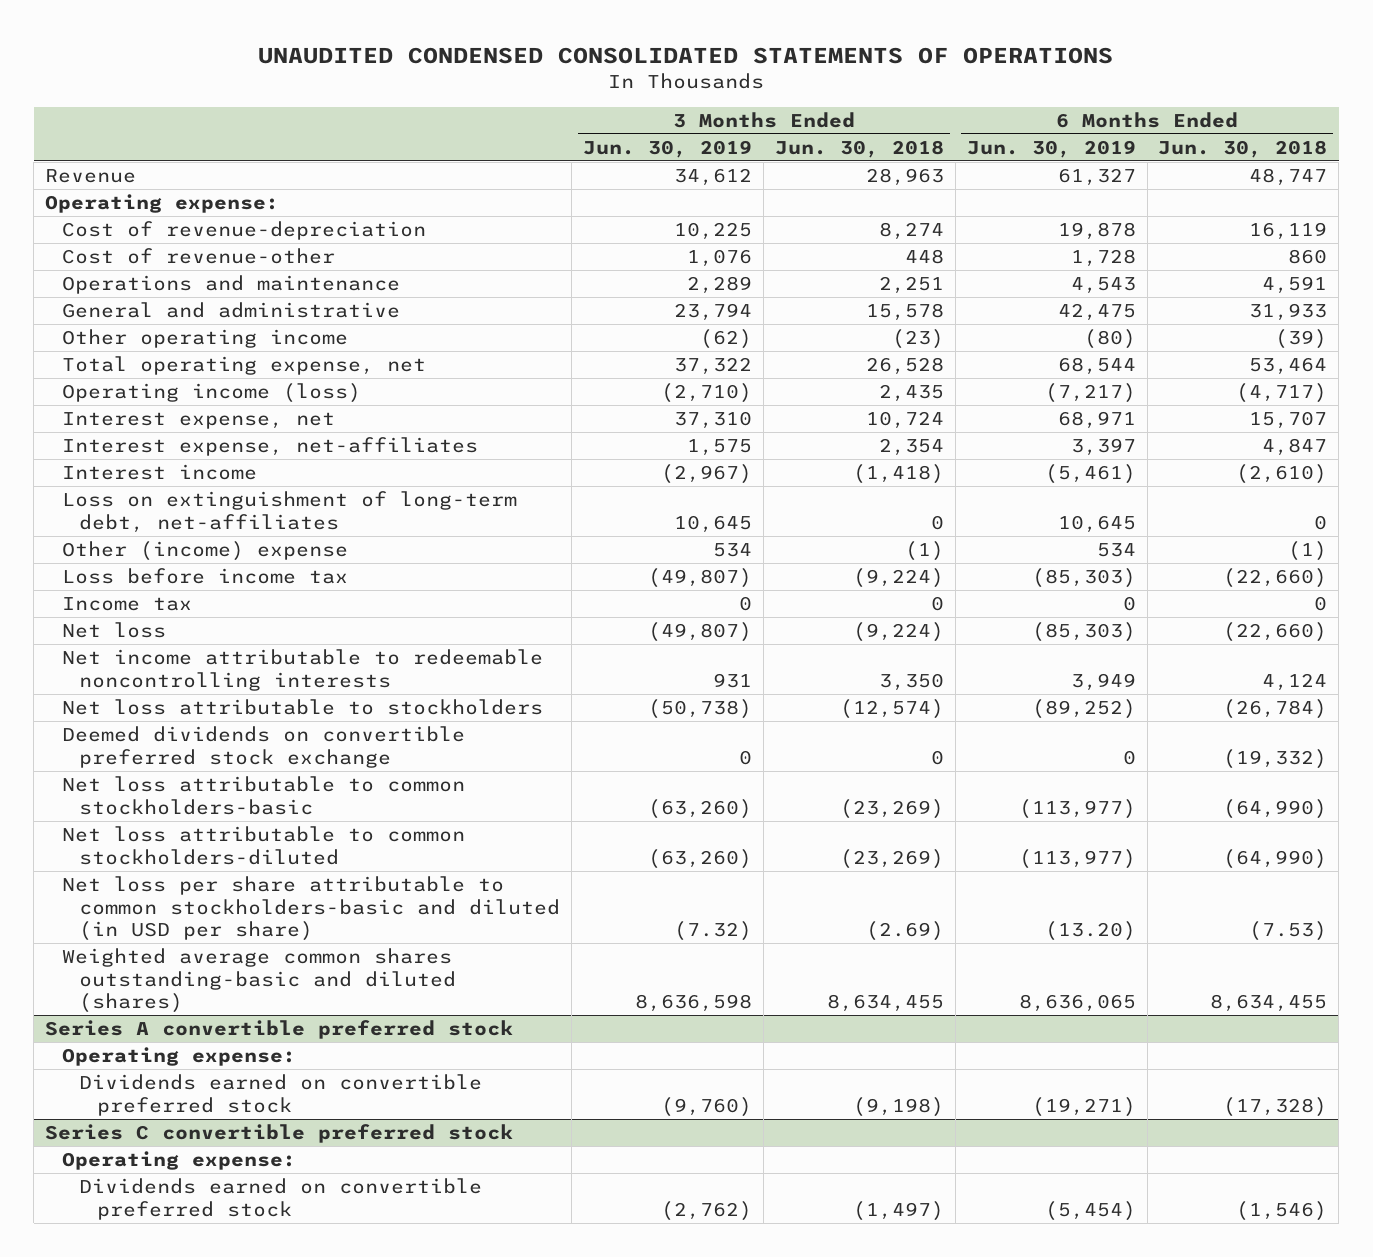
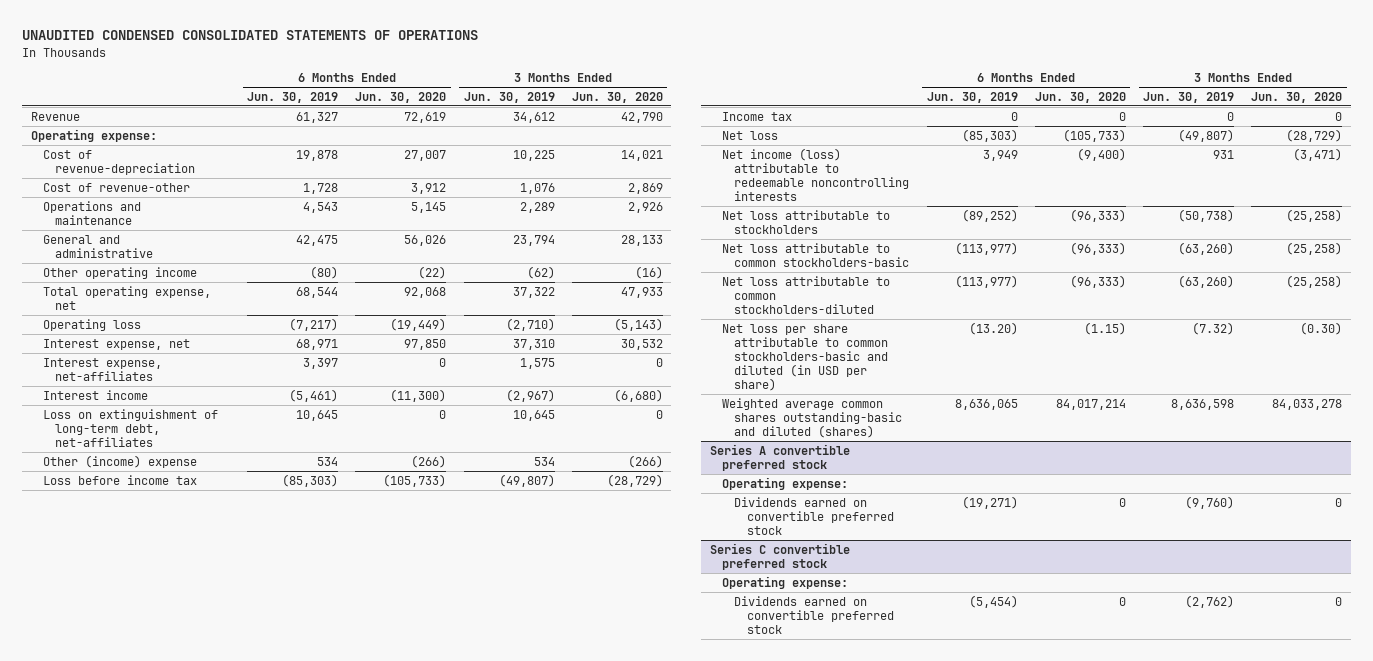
[774,139,944,158] Jun. 30, 2018 -> none
[1158,139,1328,158] Jun. 30, 2018 -> none
none -> [355,91,447,103] Jun. 30, 2020
none -> [571,91,663,103] Jun. 30, 2020
[62,383,362,404] Operating income (loss) -> [42,318,141,331] Operating loss
[62,649,544,691] Net income attributable to redeemable noncontrolling interests -> [722,147,910,202] Net income (loss) attributable to redeemable noncontrolling interests
[62,726,466,768] Deemed dividends on convertible preferred stock exchange -> none

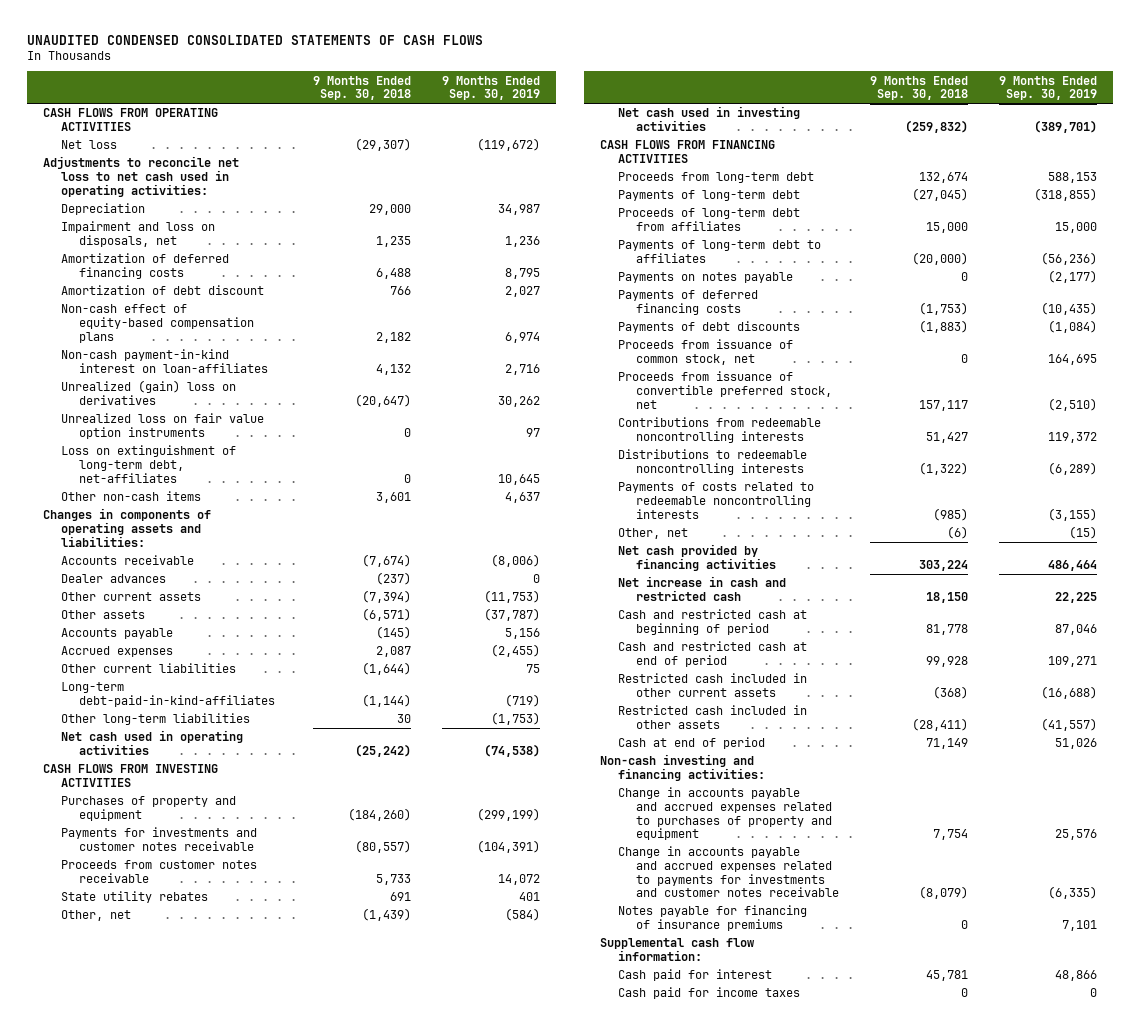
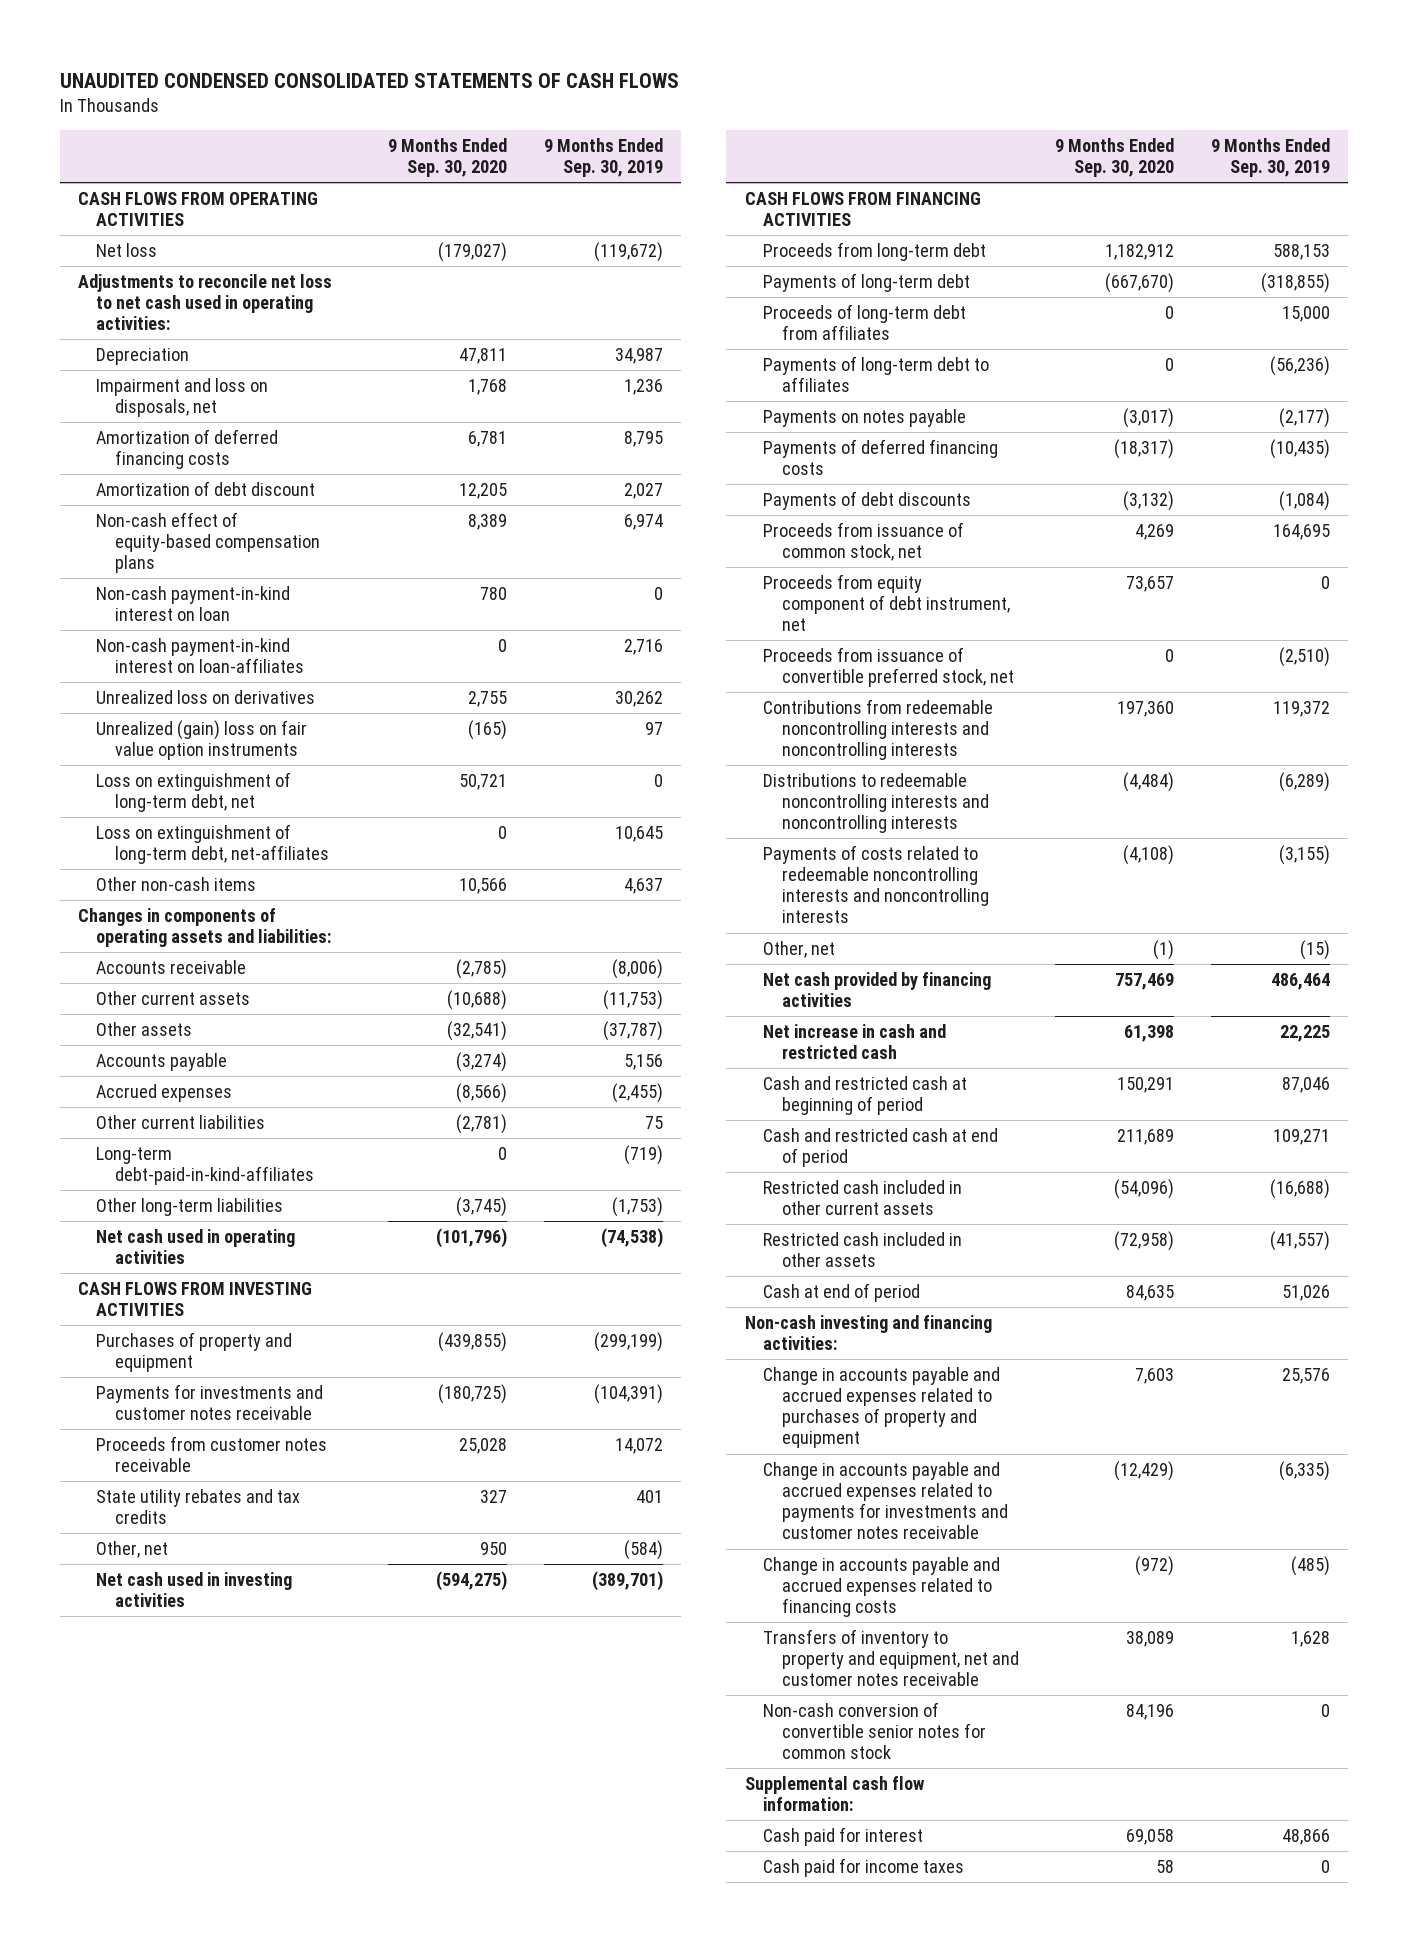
[312,75,411,101] 9 Months Ended Sep. 30, 2018 -> none
none -> [388,138,508,178] 9 Months Ended Sep. 30, 2020
none -> [96,585,291,622] Non-cash payment-in-kind interest on loan
[60,380,236,406] Unrealized (gain) loss on derivatives -> [96,689,316,704] Unrealized loss on derivatives
[60,413,264,440] Unrealized loss on fair value option instruments -> [96,719,308,761] Unrealized (gain) loss on fair value option instruments
none -> [96,771,292,813] Loss on extinguishment of long-term debt, net
[60,574,166,584] Dealer advances -> none
[60,891,208,904] State utility rebates -> [96,1488,301,1525] State utility rebates and tax credits
none -> [763,573,1010,632] Proceeds from equity component of debt instrument, net
[617,417,821,444] Contributions from redeemable noncontrolling interests -> [763,698,994,761] Contributions from redeemable noncontrolling interests and noncontrolling interests
[617,449,807,476] Distributions to redeemable noncontrolling interests -> [763,772,989,834] Distributions to redeemable noncontrolling interests and noncontrolling interests
[617,482,814,519] Payments of costs related to redeemable noncontrolling interests -> [763,844,989,924] Payments of costs related to redeemable noncontrolling interests and noncontrolling interests
[617,905,807,932] Notes payable for financing of insurance premiums -> none
none -> [763,1556,1001,1618] Change in accounts payable and accrued expenses related to financing costs
none -> [763,1628,1019,1687] Transfers of inventory to property and equipment, net and customer notes receivable
none -> [763,1701,986,1760] Non-cash conversion of convertible senior notes for common stock

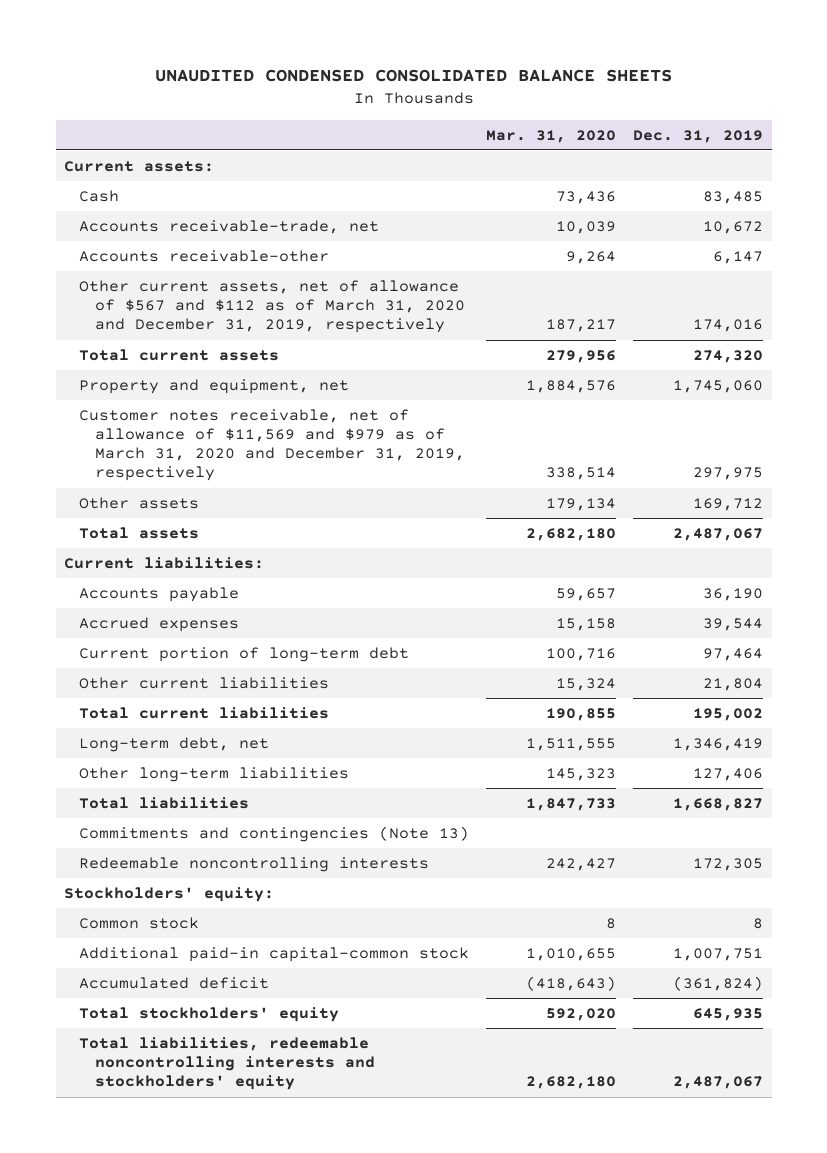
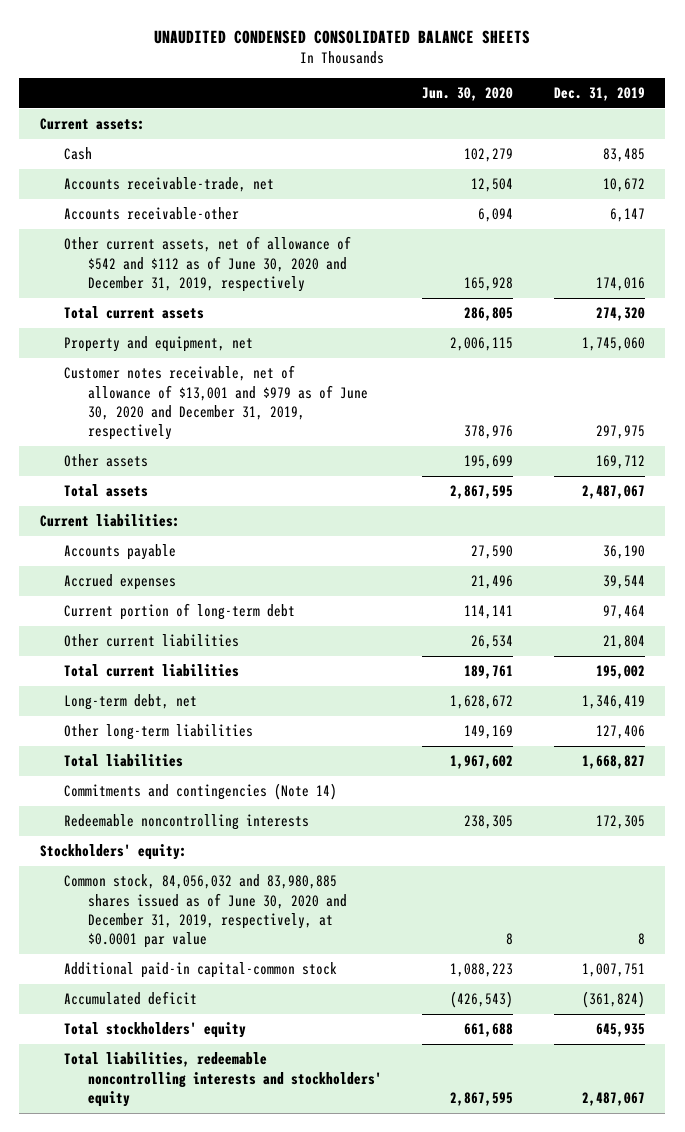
[486,129,617,143] Mar. 31, 2020 -> none
none -> [422,87,514,102] Jun. 30, 2020
[79,280,465,334] Other current assets, net of allowance of $567 and $112 as of March 31, 2020 and December 31, 2019, respectively -> [63,236,351,292] Other current assets, net of allowance of $542 and $112 as of June 30, 2020 and December 31, 2019, respectively
[79,409,465,482] Customer notes receivable, net of allowance of $11,569 and $979 as of March 31, 2020 and December 31, 2019, respectively -> [63,365,368,441] Customer notes receivable, net of allowance of $13,001 and $979 as of June 30, 2020 and December 31, 2019, respectively
[79,826,470,843] Commitments and contingencies (Note 13) -> [63,783,337,801] Commitments and contingencies (Note 14)
[79,917,200,930] Common stock -> [63,874,347,949] Common stock, 84,056,032 and 83,980,885 shares issued as of June 30, 2020 and December 31, 2019, respectively, at $0.0001 par value

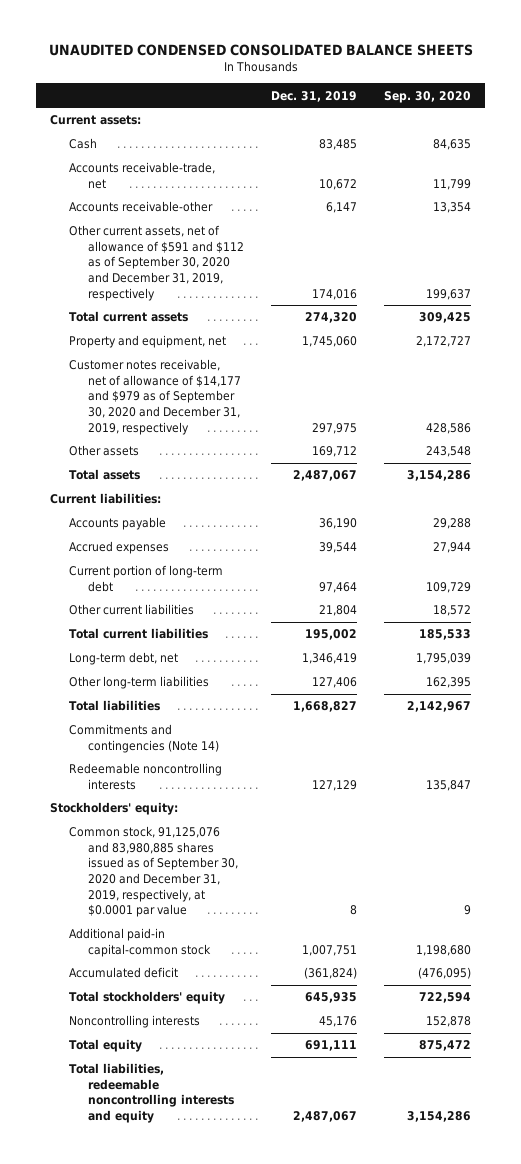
[422,87,514,102] Jun. 30, 2020 -> none
none -> [384,90,472,103] Sep. 30, 2020
[63,236,351,292] Other current assets, net of allowance of $542 and $112 as of June 30, 2020 and December 31, 2019, respectively -> [68,225,244,301] Other current assets, net of allowance of $591 and $112 as of September 30, 2020 and December 31, 2019, respectively
[63,365,368,441] Customer notes receivable, net of allowance of $13,001 and $979 as of June 30, 2020 and December 31, 2019, respectively -> [68,359,241,435] Customer notes receivable, net of allowance of $14,177 and $979 as of September 30, 2020 and December 31, 2019, respectively
[596,815,646,830] 172,305 -> [312,779,358,791] 127,129
[63,874,347,949] Common stock, 84,056,032 and 83,980,885 shares issued as of June 30, 2020 and December 31, 2019, respectively, at $0.0001 par value -> [68,826,238,918] Common stock, 91,125,076 and 83,980,885 shares issued as of September 30, 2020 and December 31, 2019, respectively, at $0.0001 par value
none -> [68,1015,200,1029] Noncontrolling interests
none -> [68,1039,142,1053] Total equity
[63,1052,382,1107] Total liabilities, redeemable noncontrolling interests and stockholders' equity -> [68,1063,234,1124] Total liabilities, redeemable noncontrolling interests and equity

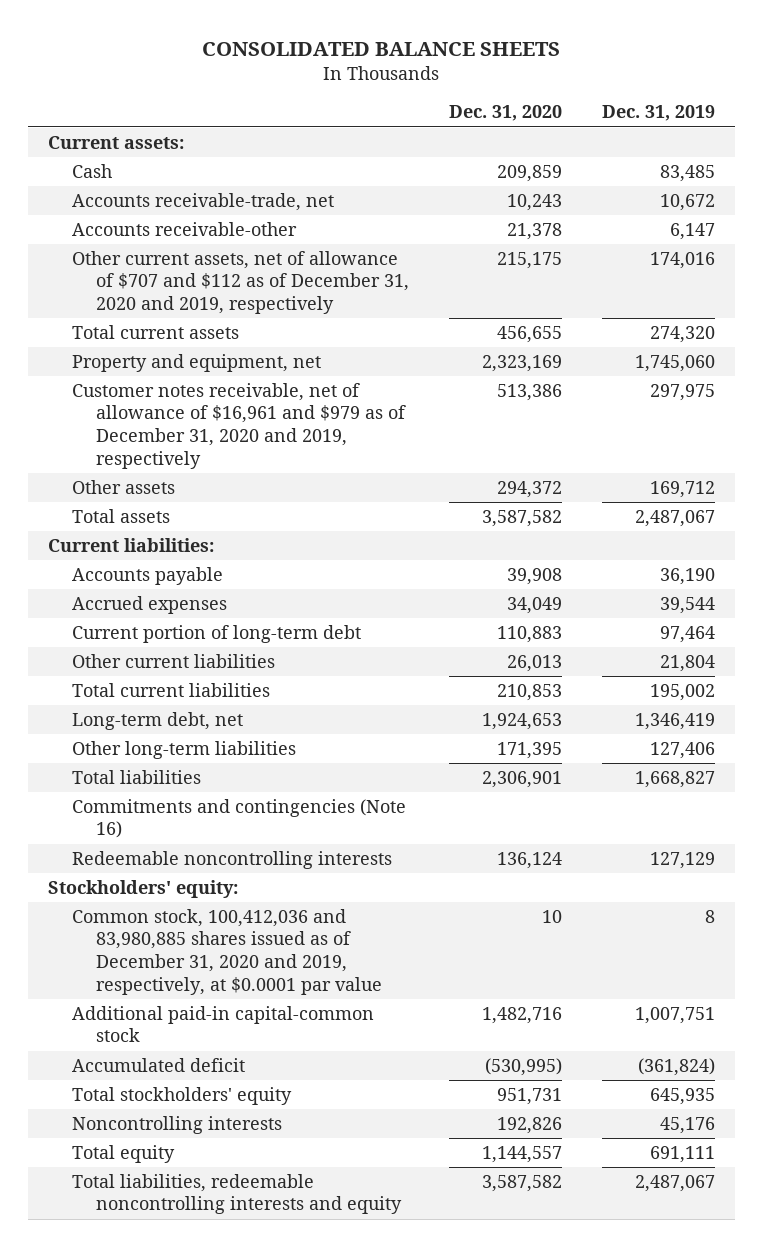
[48,43,473,56] UNAUDITED CONDENSED CONSOLIDATED BALANCE SHEETS -> [202,41,561,56] CONSOLIDATED BALANCE SHEETS
[384,90,472,103] Sep. 30, 2020 -> none
none -> [449,105,563,122] Dec. 31, 2020
[68,225,244,301] Other current assets, net of allowance of $591 and $112 as of September 30, 2020 and December 31, 2019, respectively -> [71,250,410,315] Other current assets, net of allowance of $707 and $112 as of December 31, 2020 and 2019, respectively
[68,359,241,435] Customer notes receivable, net of allowance of $14,177 and $979 as of September 30, 2020 and December 31, 2019, respectively -> [71,382,407,469] Customer notes receivable, net of allowance of $16,961 and $979 as of December 31, 2020 and 2019, respectively
[68,724,219,753] Commitments and contingencies (Note 14) -> [71,798,406,839] Commitments and contingencies (Note 16)
[68,826,238,918] Common stock, 91,125,076 and 83,980,885 shares issued as of September 30, 2020 and December 31, 2019, respectively, at $0.0001 par value -> [71,908,383,995] Common stock, 100,412,036 and 83,980,885 shares issued as of December 31, 2020 and 2019, respectively, at $0.0001 par value

